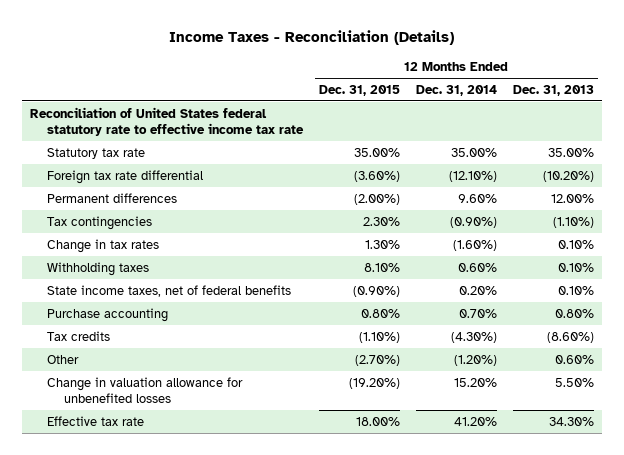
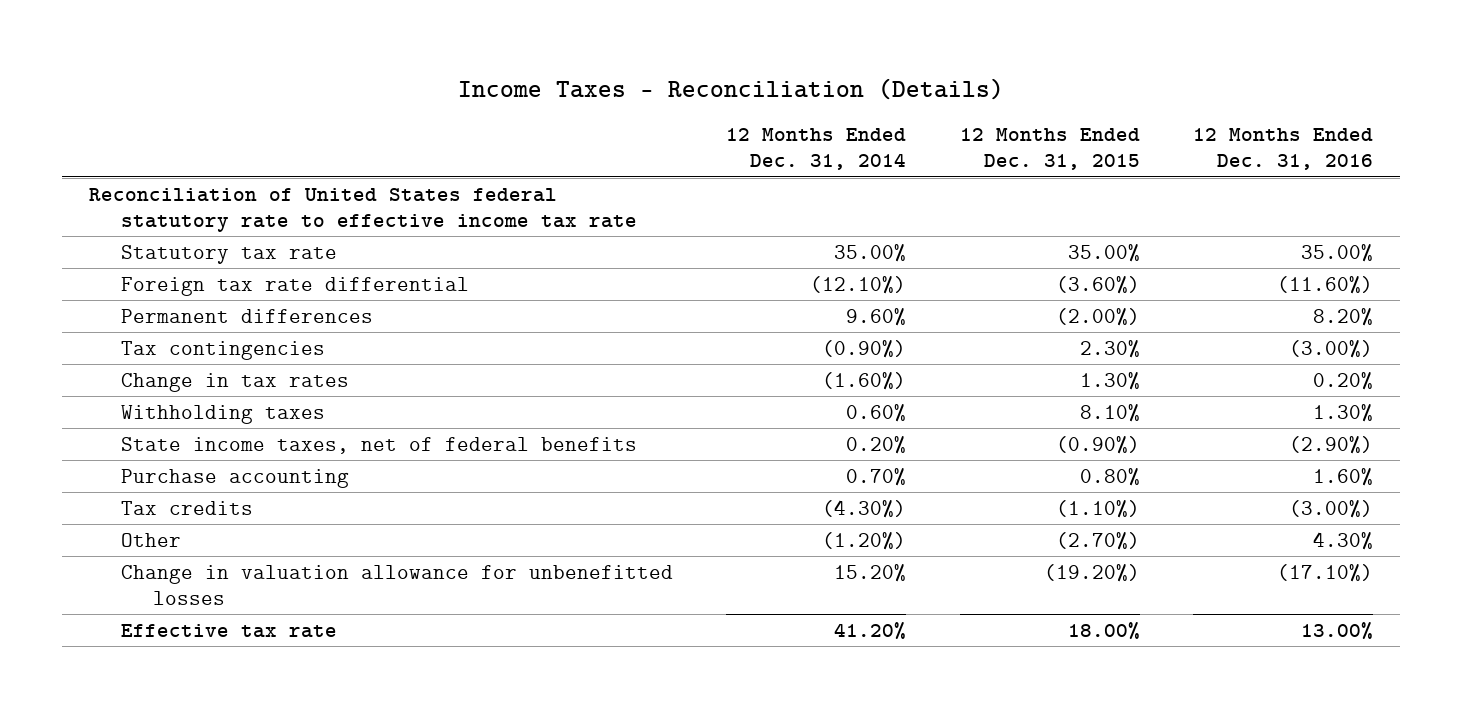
[512,84,594,96] Dec. 31, 2013 -> none
none -> [1193,128,1374,171] 12 Months Ended Dec. 31, 2016
[47,376,244,403] Change in valuation allowance for unbenefited losses -> [121,564,674,605] Change in valuation allowance for unbenefitted losses

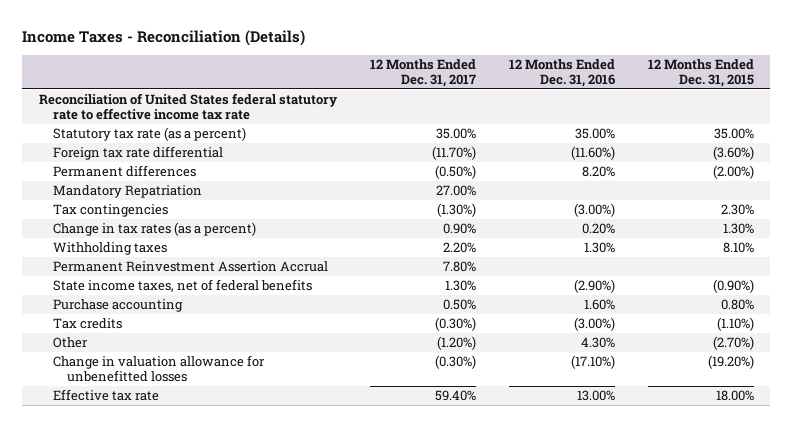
[726,128,907,171] 12 Months Ended Dec. 31, 2014 -> none
none -> [369,59,476,88] 12 Months Ended Dec. 31, 2017
[121,244,338,264] Statutory tax rate -> [52,127,246,142] Statutory tax rate (as a percent)
none -> [52,185,202,199] Mandatory Repatriation
[121,372,350,392] Change in tax rates -> [52,222,256,237] Change in tax rates (as a percent)
none -> [52,261,328,273] Permanent Reinvestment Assertion Accrual

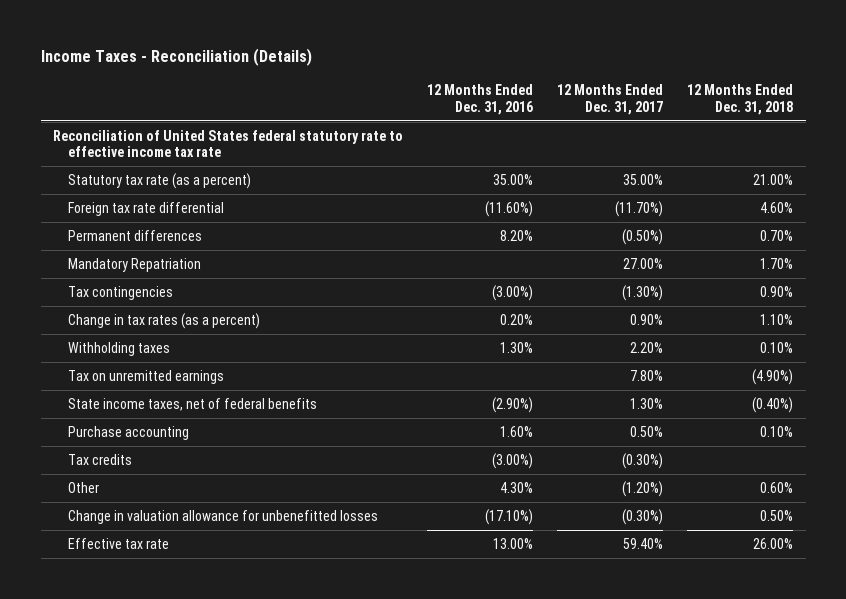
[647,59,754,88] 12 Months Ended Dec. 31, 2015 -> none
none -> [687,84,794,115] 12 Months Ended Dec. 31, 2018
[52,261,328,273] Permanent Reinvestment Assertion Accrual -> [68,369,225,384] Tax on unremitted earnings

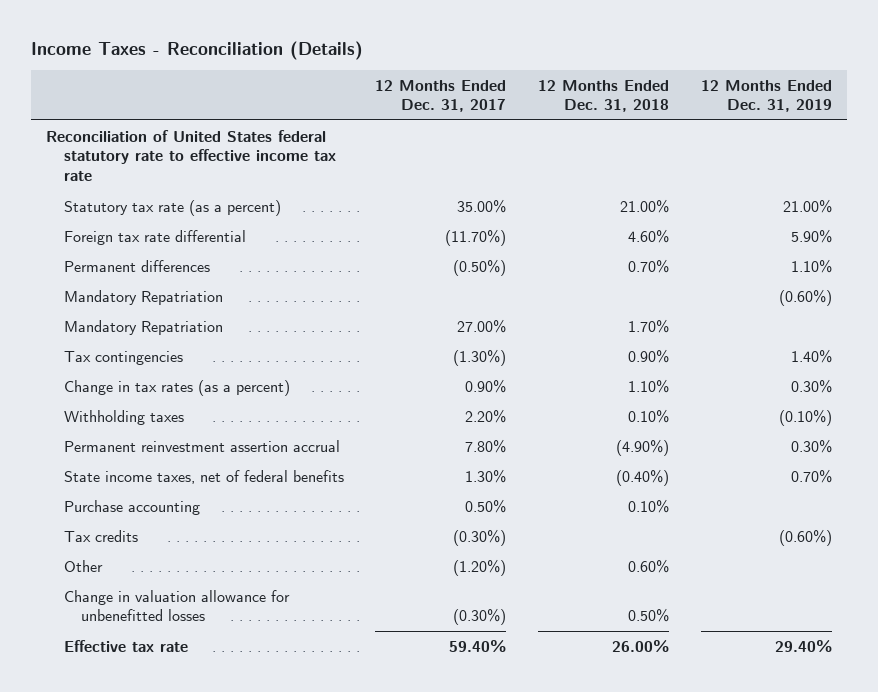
[426,84,533,115] 12 Months Ended Dec. 31, 2016 -> none
none -> [700,79,832,113] 12 Months Ended Dec. 31, 2019
none -> [63,289,223,305] Mandatory Repatriation
[68,369,225,384] Tax on unremitted earnings -> [63,439,340,452] Permanent reinvestment assertion accrual

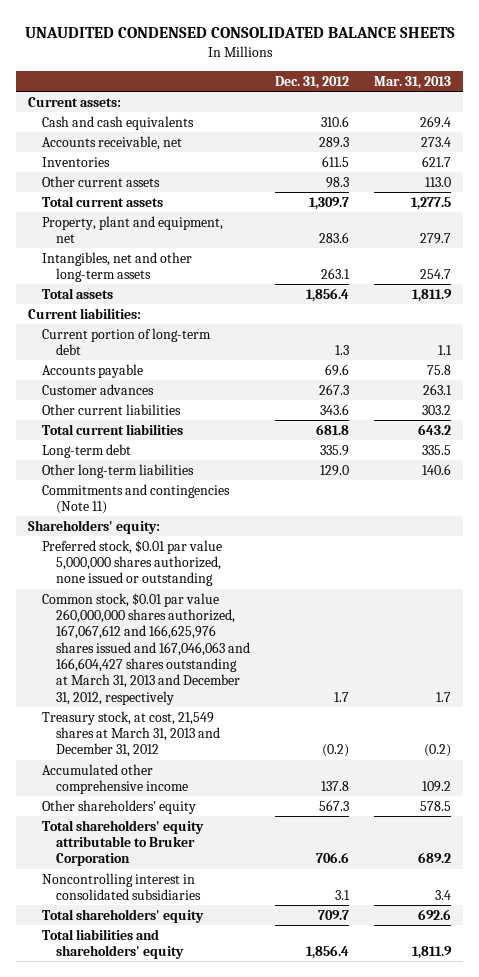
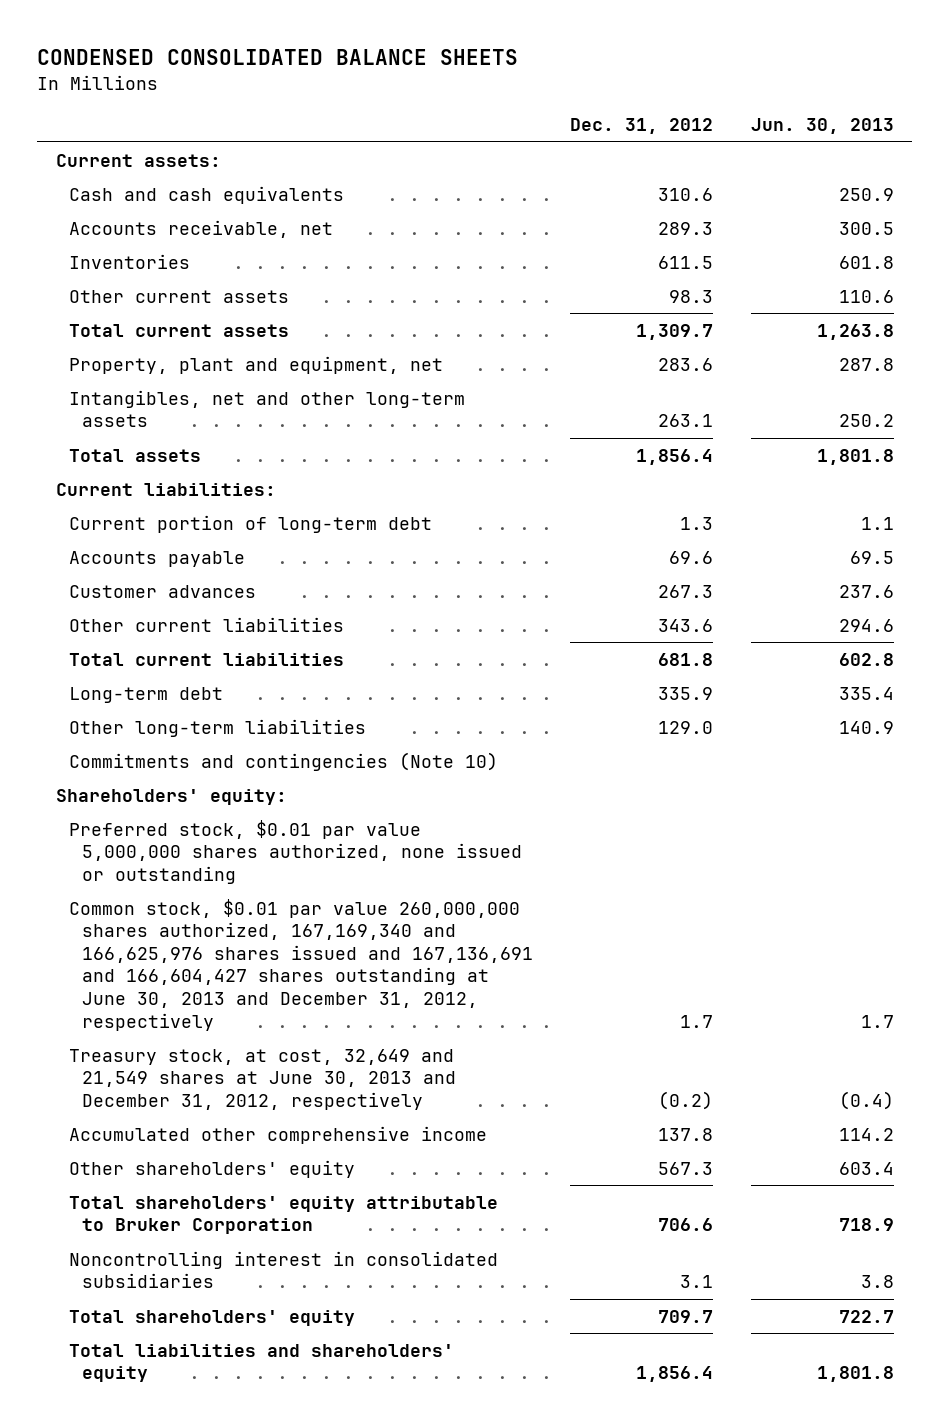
[24,26,455,38] UNAUDITED CONDENSED CONSOLIDATED BALANCE SHEETS -> [37,49,519,66] CONDENSED CONSOLIDATED BALANCE SHEETS
[373,75,451,89] Mar. 31, 2013 -> none
none -> [750,118,894,135] Jun. 30, 2013
[42,483,231,515] Commitments and contingencies (Note 11) -> [68,751,498,771] Commitments and contingencies (Note 10)
[42,592,251,705] Common stock, $0.01 par value 260,000,000 shares authorized, 167,067,612 and 166,625,976 shares issued and 167,046,063 and 166,604,427 shares outstanding at March 31, 2013 and December 31, 2012, respectively -> [68,898,533,1031] Common stock, $0.01 par value 260,000,000 shares authorized, 167,169,340 and 166,625,976 shares issued and 167,136,691 and 166,604,427 shares outstanding at June 30, 2013 and December 31, 2012, respectively
[42,710,221,758] Treasury stock, at cost, 21,549 shares at March 31, 2013 and December 31, 2012 -> [68,1048,456,1110] Treasury stock, at cost, 32,649 and 21,549 shares at June 30, 2013 and December 31, 2012, respectively

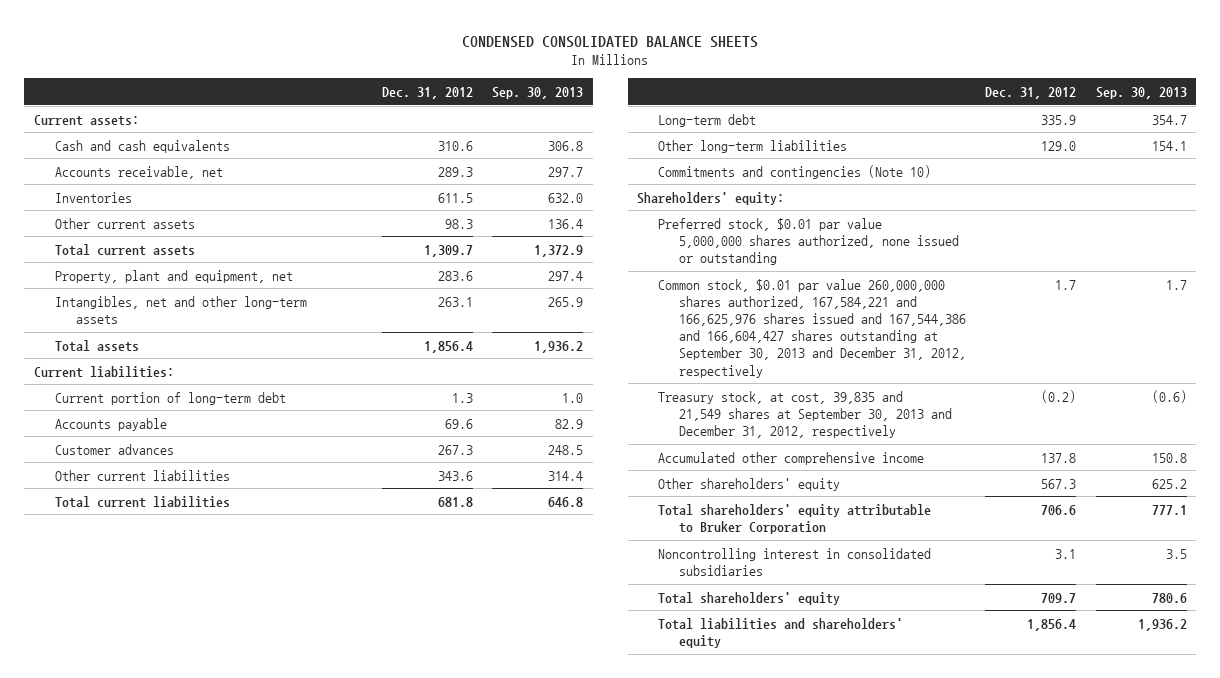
[750,118,894,135] Jun. 30, 2013 -> none
none -> [492,86,584,99] Sep. 30, 2013
[68,898,533,1031] Common stock, $0.01 par value 260,000,000 shares authorized, 167,169,340 and 166,625,976 shares issued and 167,136,691 and 166,604,427 shares outstanding at June 30, 2013 and December 31, 2012, respectively -> [658,278,967,378] Common stock, $0.01 par value 260,000,000 shares authorized, 167,584,221 and 166,625,976 shares issued and 167,544,386 and 166,604,427 shares outstanding at September 30, 2013 and December 31, 2012, respectively
[68,1048,456,1110] Treasury stock, at cost, 32,649 and 21,549 shares at June 30, 2013 and December 31, 2012, respectively -> [658,390,953,439] Treasury stock, at cost, 39,835 and 21,549 shares at September 30, 2013 and December 31, 2012, respectively

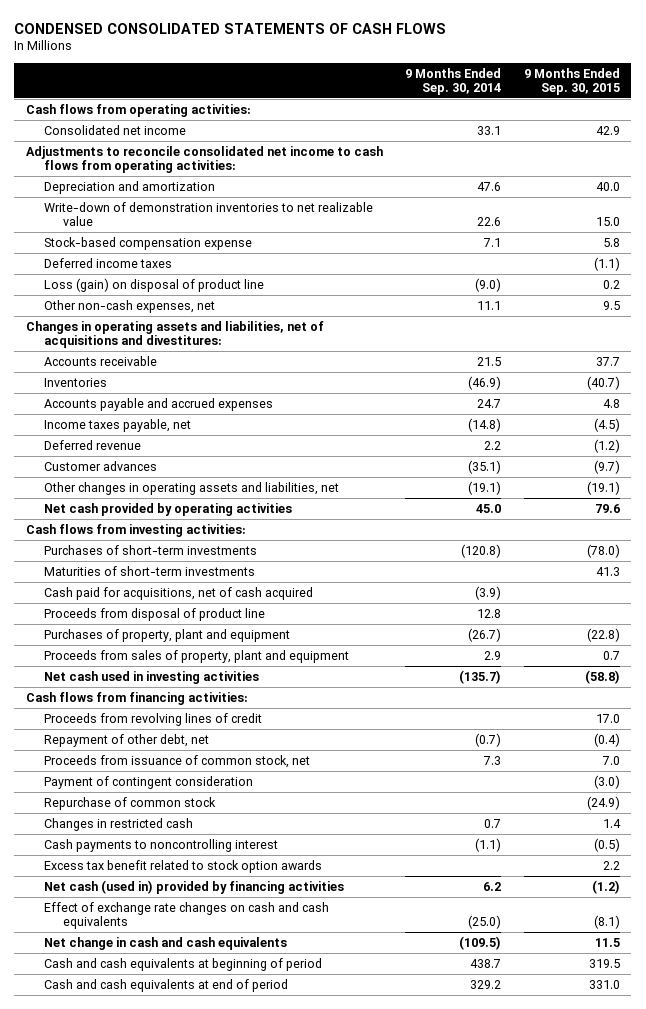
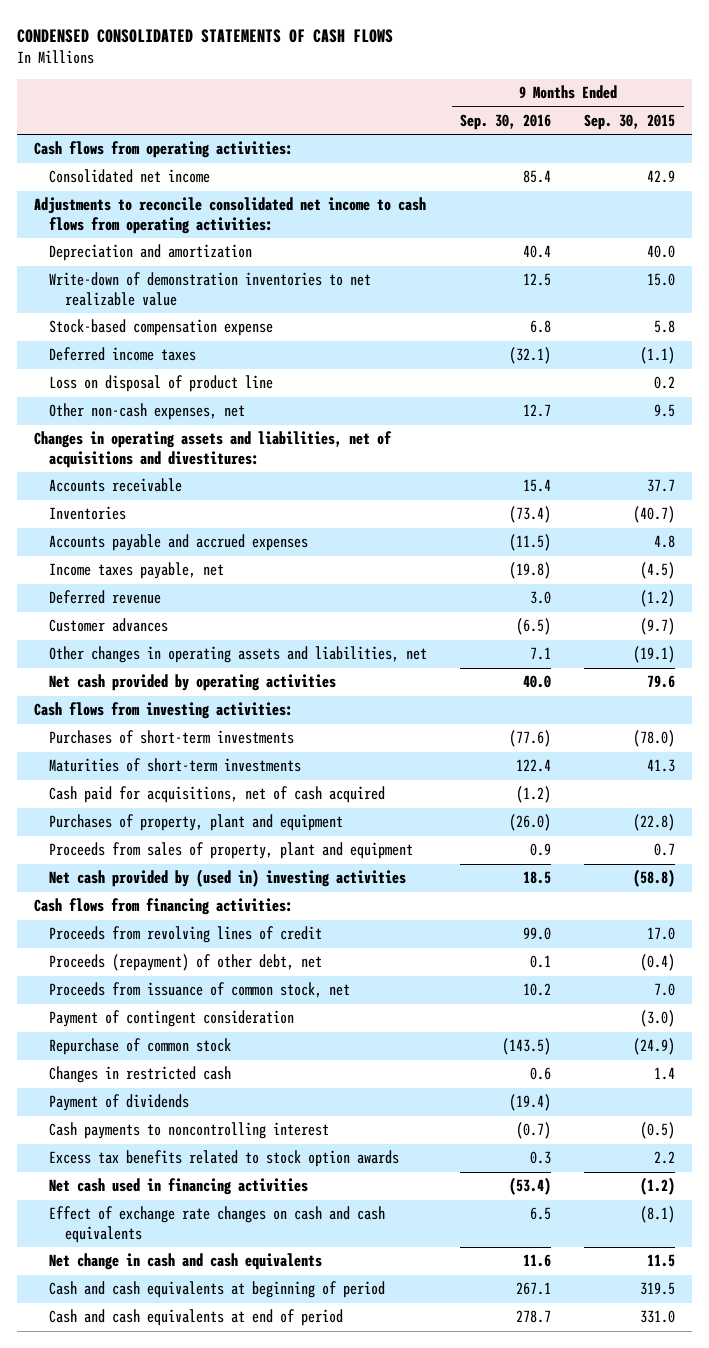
[405,67,502,96] 9 Months Ended Sep. 30, 2014 -> none
none -> [460,114,552,131] Sep. 30, 2016
[44,277,265,292] Loss (gain) on disposal of product line -> [49,375,274,393] Loss on disposal of product line
[44,607,266,621] Proceeds from disposal of product line -> none
[44,670,260,684] Net cash used in investing activities -> [49,869,407,888] Net cash provided by (used in) investing activities
[44,733,210,747] Repayment of other debt, net -> [49,954,323,972] Proceeds (repayment) of other debt, net
none -> [49,1094,190,1112] Payment of dividends
[44,859,323,873] Excess tax benefit related to stock option awards -> [49,1150,400,1168] Excess tax benefits related to stock option awards
[44,879,345,894] Net cash (used in) provided by financing activities -> [49,1178,309,1196] Net cash used in financing activities

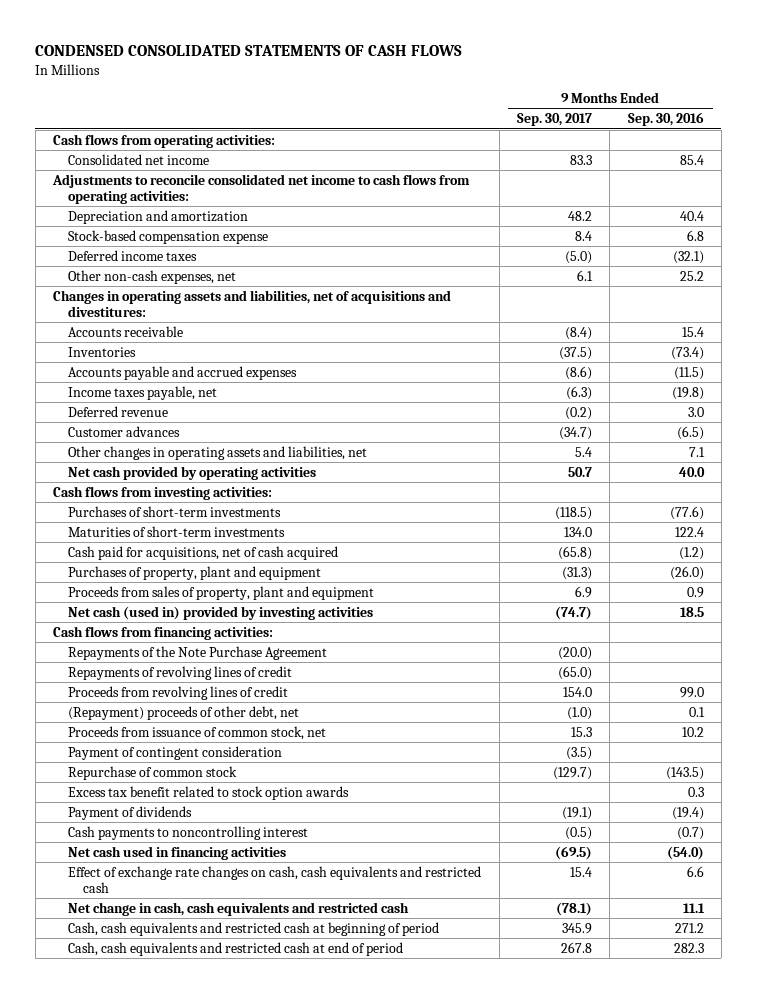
[584,114,676,131] Sep. 30, 2015 -> none
none -> [516,113,592,127] Sep. 30, 2017
[49,272,372,306] Write-down of demonstration inventories to net realizable value -> none
[49,375,274,393] Loss on disposal of product line -> none
[523,404,552,418] 12.7 -> [679,270,704,281] 25.2
[49,869,407,888] Net cash provided by (used in) investing activities -> [68,605,374,620] Net cash (used in) provided by investing activities
none -> [68,645,328,660] Repayments of the Note Purchase Agreement
none -> [68,665,293,680] Repayments of revolving lines of credit
[49,954,323,972] Proceeds (repayment) of other debt, net -> [68,705,300,720] (Repayment) proceeds of other debt, net
[49,1066,232,1084] Changes in restricted cash -> none
none -> [68,785,350,800] Excess tax benefit related to stock option awards
[49,1150,400,1168] Excess tax benefits related to stock option awards -> none
[509,1177,552,1196] (53.4) -> [666,845,704,860] (54.0)
[49,1206,386,1243] Effect of exchange rate changes on cash and cash equivalents -> [68,865,482,893] Effect of exchange rate changes on cash, cash equivalents and restricted cash
[530,1207,552,1221] 6.5 -> [686,865,704,877] 6.6
[49,1253,323,1271] Net change in cash and cash equivalents -> [68,901,410,916] Net change in cash, cash equivalents and restricted cash
[523,1254,552,1268] 11.6 -> [682,902,705,913] 11.1
[49,1281,386,1299] Cash and cash equivalents at beginning of period -> [68,921,440,936] Cash, cash equivalents and restricted cash at beginning of period
[516,1282,552,1296] 267.1 -> [674,922,704,933] 271.2
[49,1309,344,1327] Cash and cash equivalents at end of period -> [68,941,404,956] Cash, cash equivalents and restricted cash at end of period
[516,1310,552,1324] 278.7 -> [673,942,704,953] 282.3

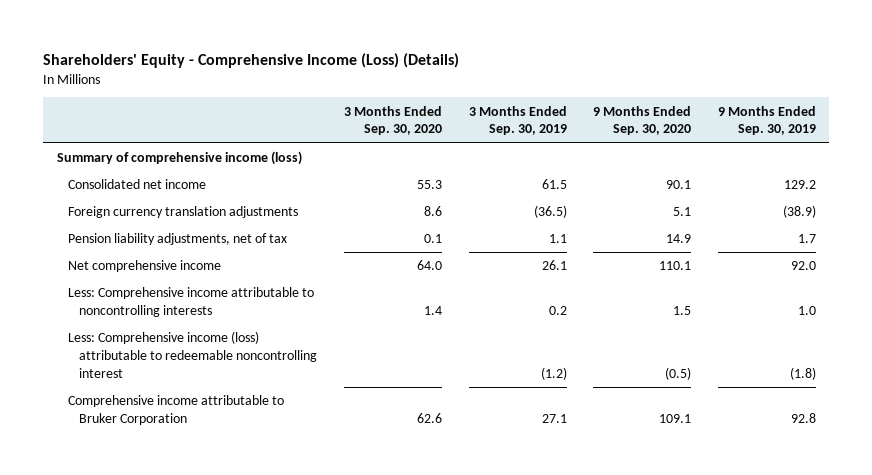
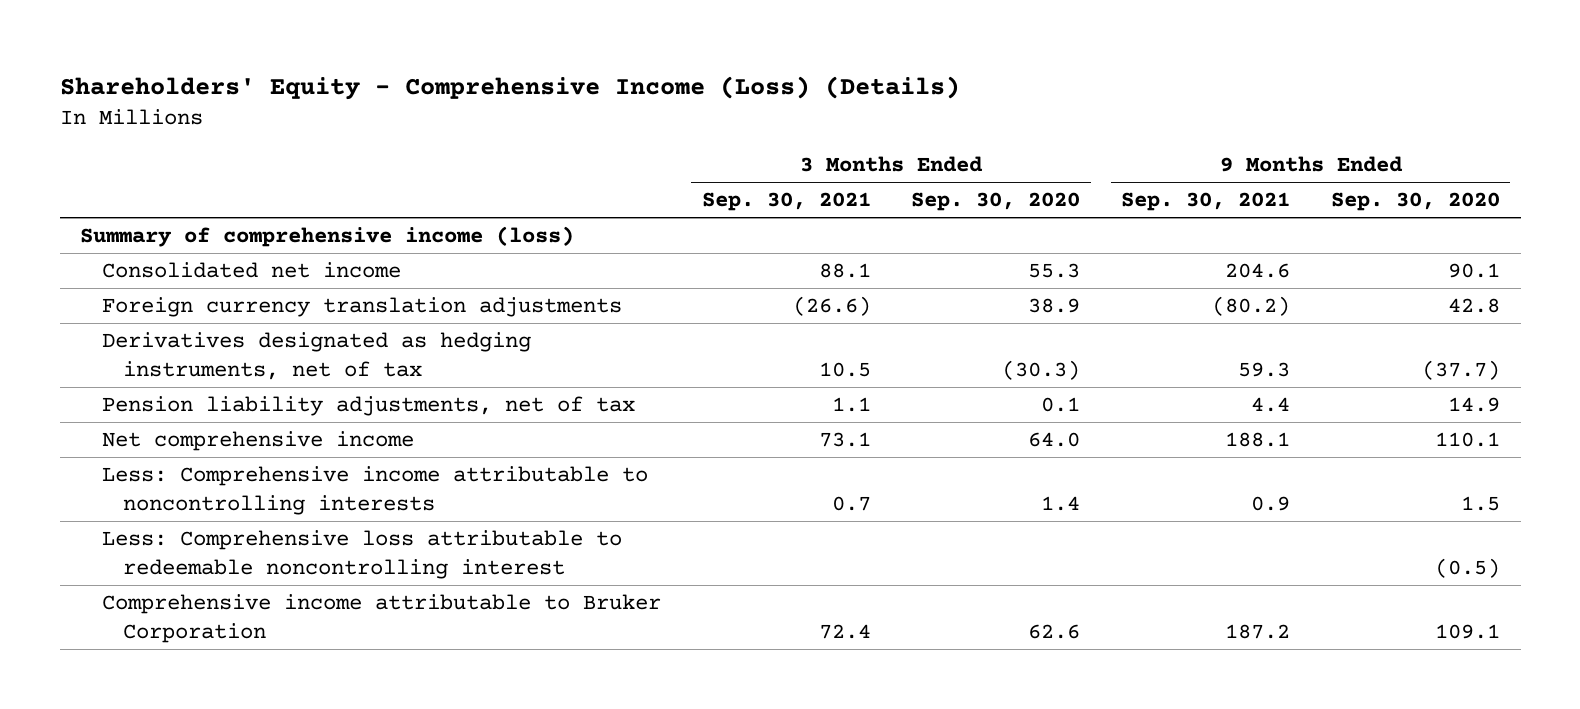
[468,105,567,136] 3 Months Ended Sep. 30, 2019 -> none
[717,105,816,136] 9 Months Ended Sep. 30, 2019 -> none
none -> [701,192,871,212] Sep. 30, 2021
none -> [1121,192,1291,212] Sep. 30, 2021
[423,206,442,217] 8.6 -> [1028,298,1081,314] 38.9
[673,207,692,217] 5.1 -> [1448,298,1501,314] 42.8
none -> [101,332,531,381] Derivatives designated as hedging instruments, net of tax
[67,331,318,378] Less: Comprehensive income (loss) attributable to redeemable noncontrolling interest -> [101,530,622,580] Less: Comprehensive loss attributable to redeemable noncontrolling interest

